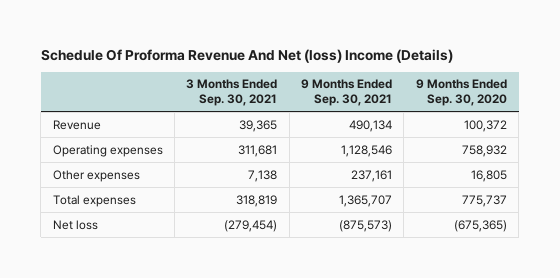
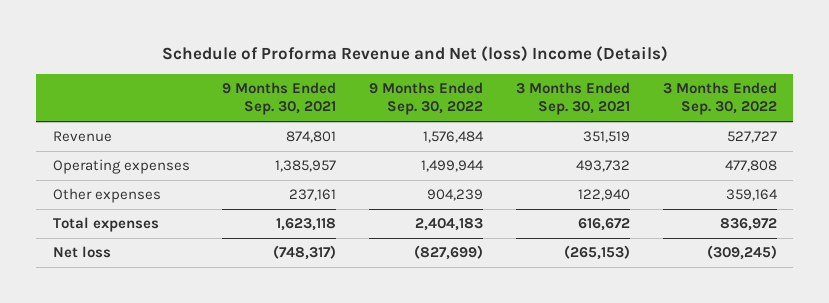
[40,48,453,63] Schedule Of Proforma Revenue And Net (loss) Income (Details) -> [161,46,668,63] Schedule of Proforma Revenue and Net (loss) Income (Details)
[415,79,507,107] 9 Months Ended Sep. 30, 2020 -> none
none -> [369,82,484,116] 9 Months Ended Sep. 30, 2022
none -> [662,82,777,116] 3 Months Ended Sep. 30, 2022
[239,119,278,132] 39,365 -> [582,131,630,144] 351,519
[349,119,393,132] 490,134 -> [286,131,337,144] 874,801
[238,144,278,157] 311,681 -> [575,160,630,173] 493,732
[341,144,393,157] 1,128,546 -> [275,160,337,173] 1,385,957
[248,169,278,182] 7,138 -> [577,189,630,202] 122,940
[236,194,278,207] 318,819 -> [577,218,630,232] 616,672
[339,194,393,207] 1,365,707 -> [276,218,337,232] 1,623,118
[224,219,278,232] (279,454) -> [563,245,630,261] (265,153)
[339,219,393,232] (875,573) -> [273,245,337,261] (748,317)

